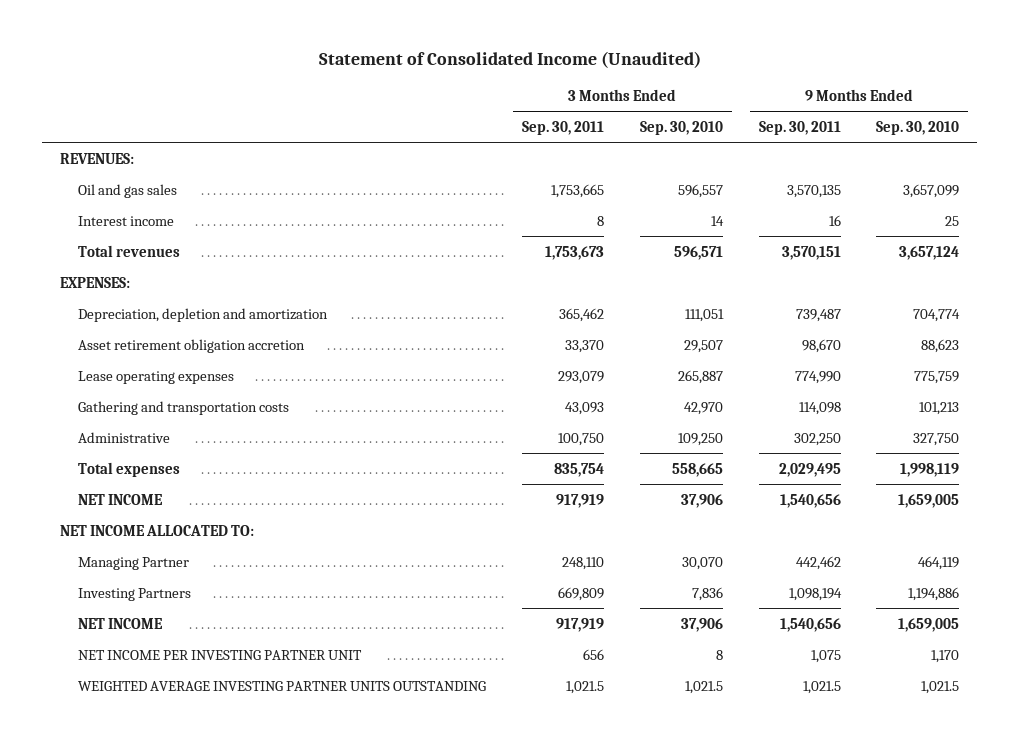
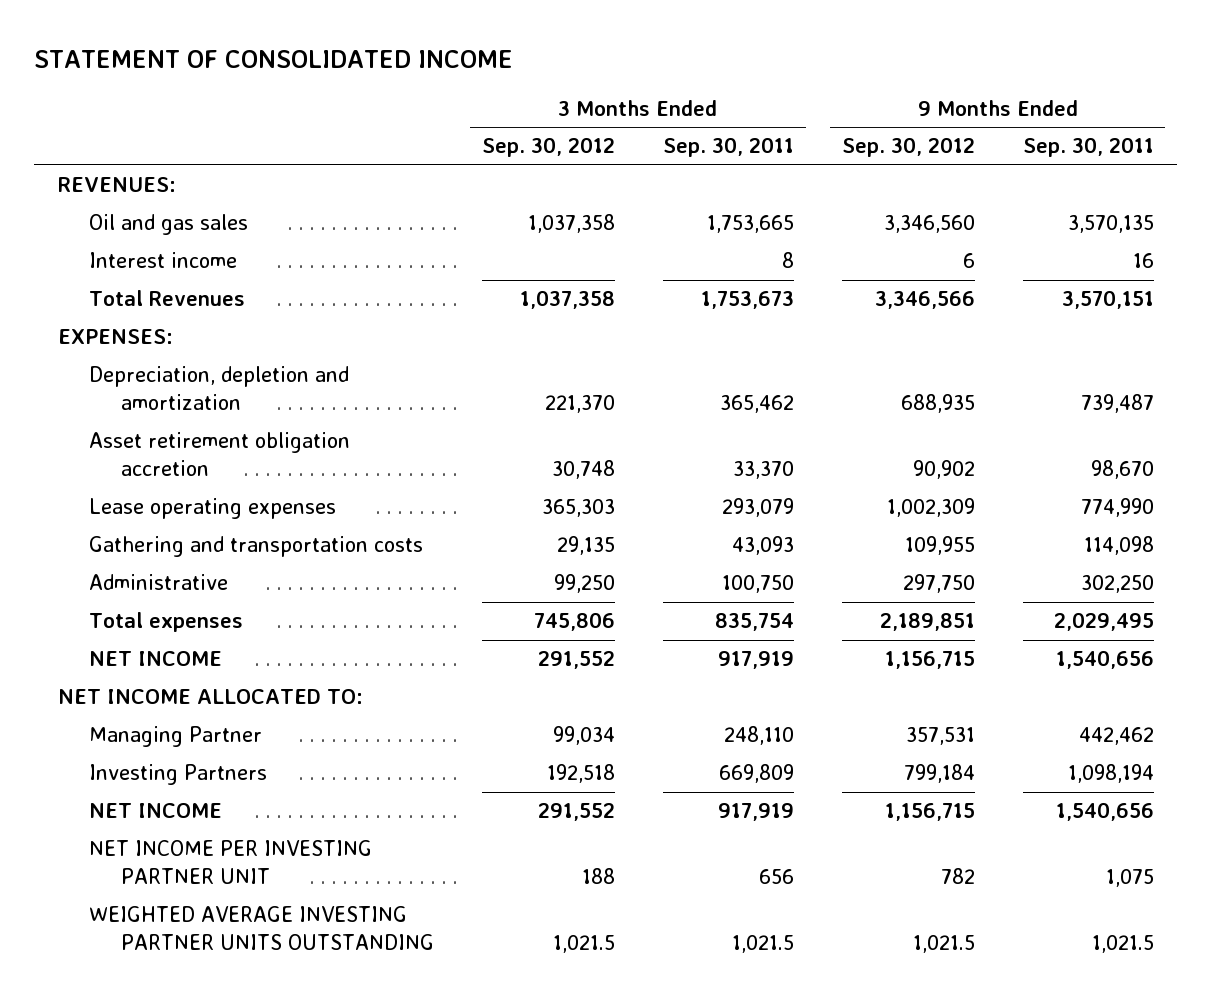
[318,51,701,69] Statement of Consolidated Income (Unaudited) -> [33,49,513,68] STATEMENT OF CONSOLIDATED INCOME
[639,120,723,135] Sep. 30, 2010 -> none
[876,120,960,135] Sep. 30, 2010 -> none
none -> [482,137,616,158] Sep. 30, 2012
none -> [841,137,975,158] Sep. 30, 2012
[78,244,181,257] Total revenues -> [89,290,246,307] Total Revenues

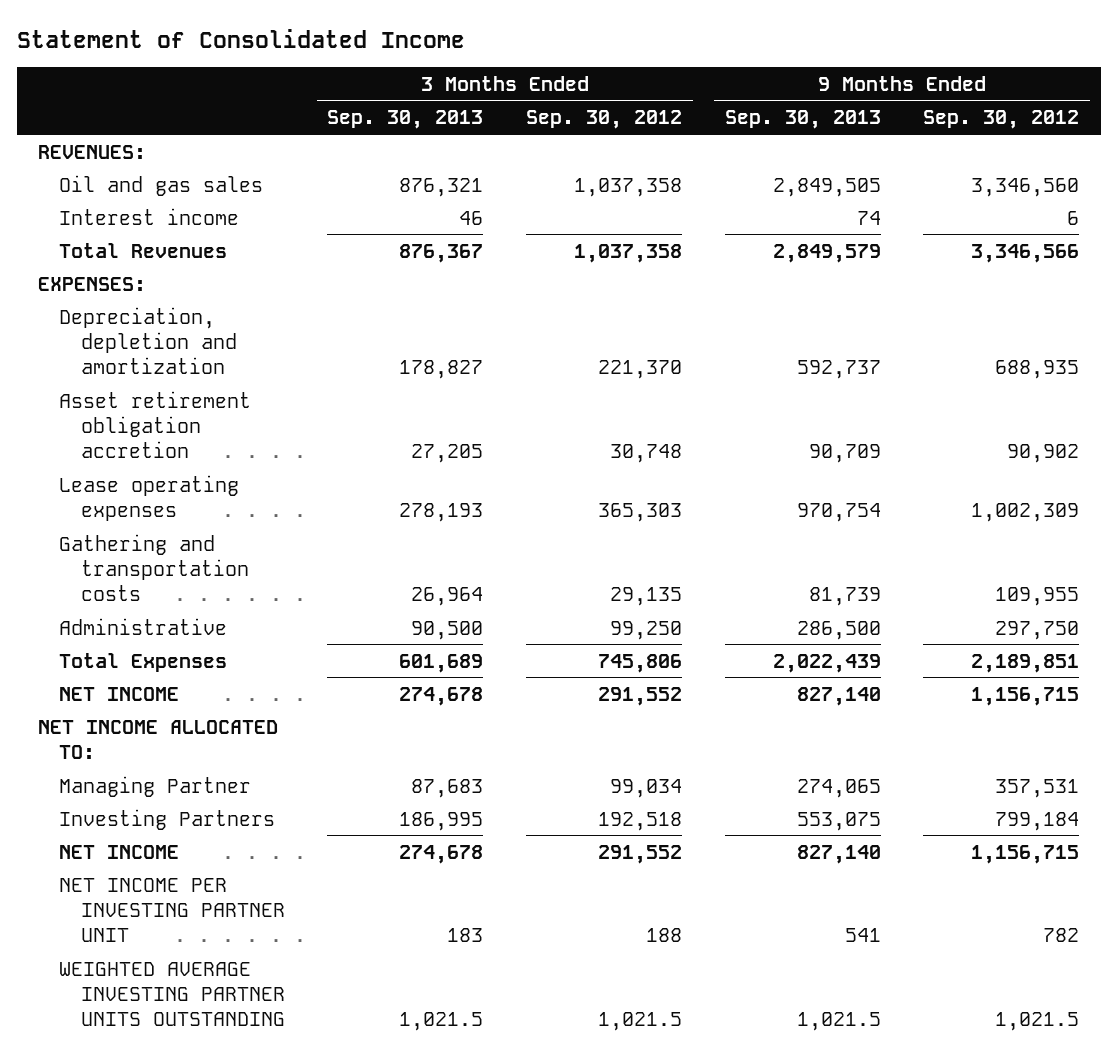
[33,49,513,68] STATEMENT OF CONSOLIDATED INCOME -> [16,28,465,48] Statement of Consolidated Income
[662,137,794,158] Sep. 30, 2011 -> none
[1022,137,1154,158] Sep. 30, 2011 -> none
none -> [327,110,484,130] Sep. 30, 2013
none -> [724,110,881,130] Sep. 30, 2013
[89,612,244,633] Total expenses -> [59,652,228,672] Total Expenses

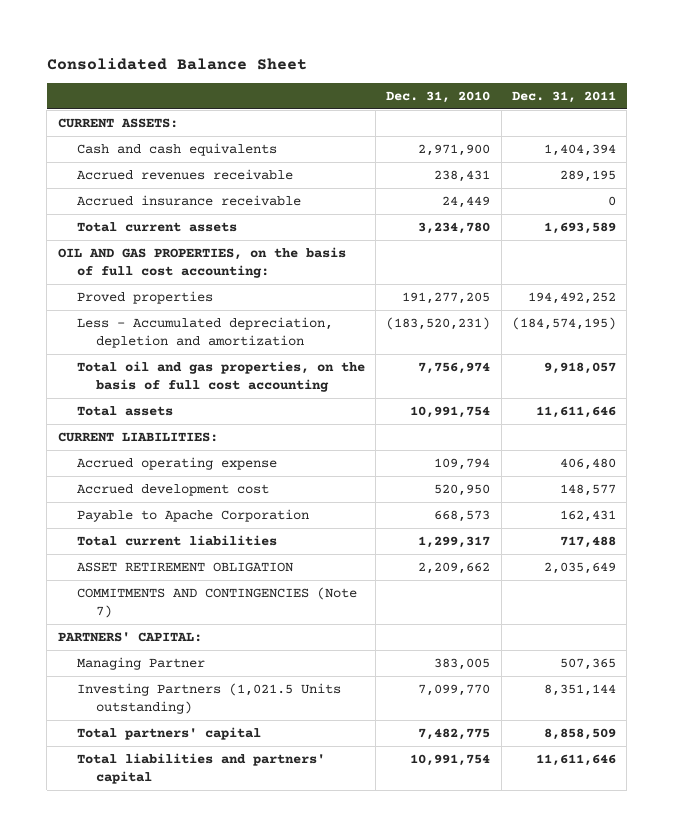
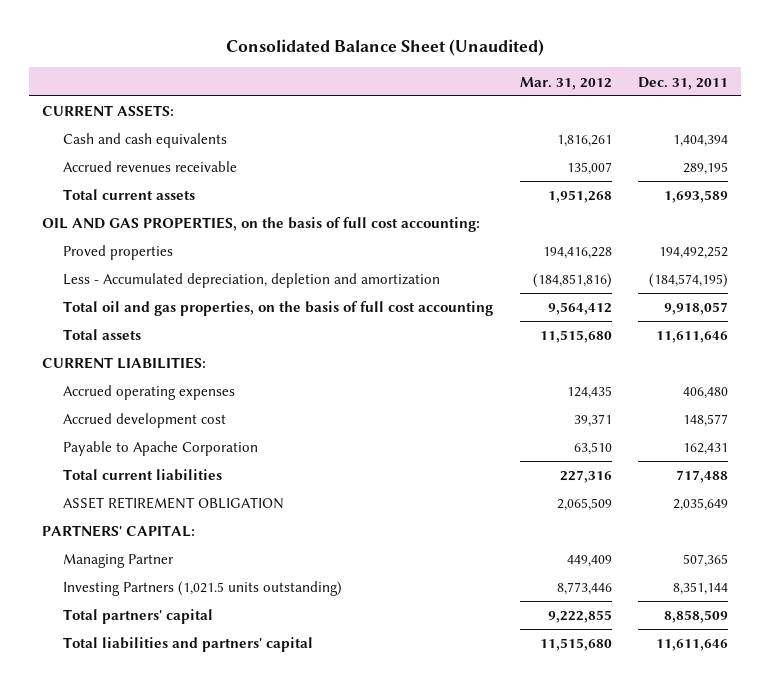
[46,57,307,70] Consolidated Balance Sheet -> [226,39,545,57] Consolidated Balance Sheet (Unaudited)
[386,90,491,103] Dec. 31, 2010 -> none
none -> [519,76,612,90] Mar. 31, 2012
[76,194,301,206] Accrued insurance receivable -> none
[76,456,277,470] Accrued operating expense -> [63,385,236,401] Accrued operating expenses
[76,586,357,618] COMMITMENTS AND CONTINGENCIES (Note 7) -> none
[76,682,341,714] Investing Partners (1,021.5 Units outstanding) -> [63,581,343,597] Investing Partners (1,021.5 units outstanding)

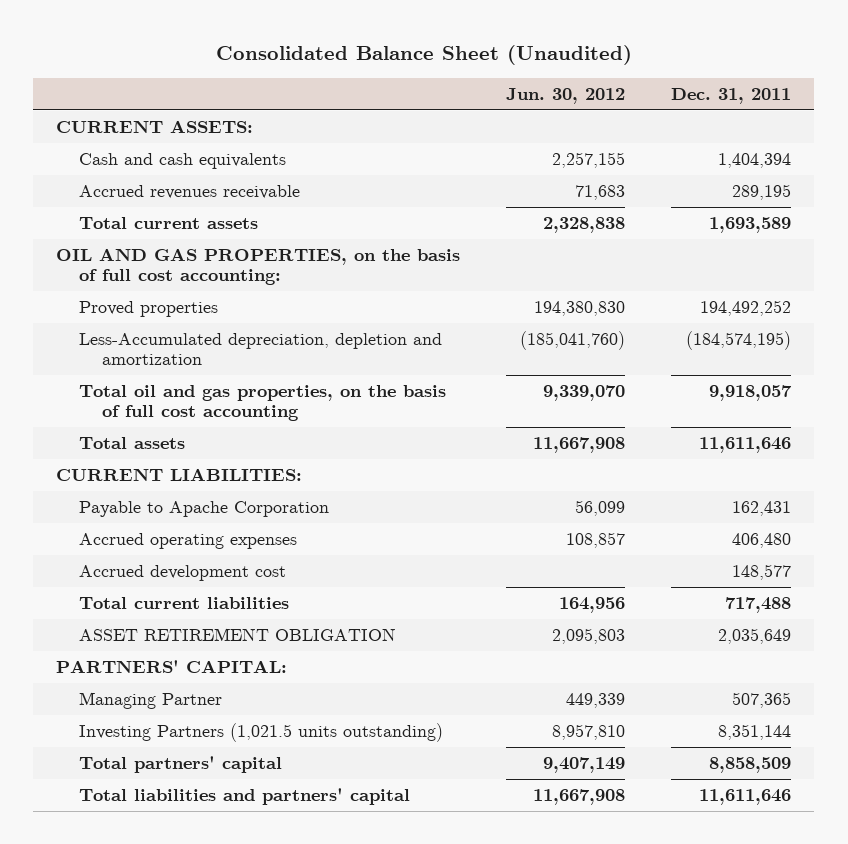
[519,76,612,90] Mar. 31, 2012 -> none
none -> [506,87,626,104] Jun. 30, 2012
[63,273,441,289] Less - Accumulated depreciation, depletion and amortization -> [79,332,443,366] Less-Accumulated depreciation, depletion and amortization
[63,441,259,457] Payable to Apache Corporation -> [79,500,330,517] Payable to Apache Corporation

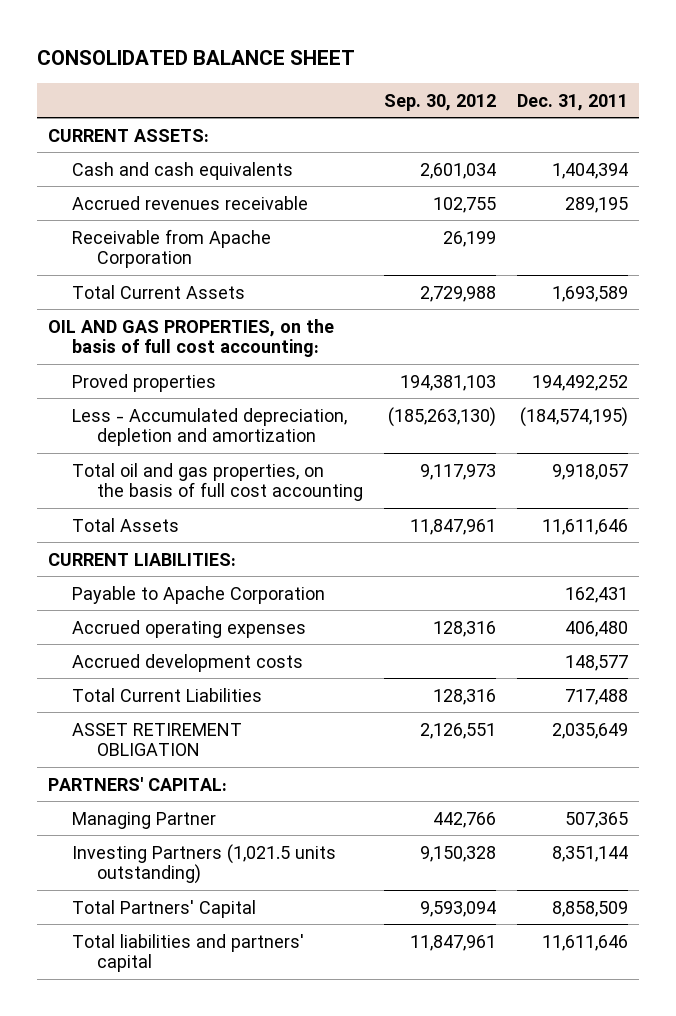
[215,45,632,66] Consolidated Balance Sheet (Unaudited) -> [37,49,356,65] CONSOLIDATED BALANCE SHEET
[506,87,626,104] Jun. 30, 2012 -> none
none -> [384,93,497,111] Sep. 30, 2012
none -> [72,228,272,269] Receivable from Apache Corporation
[79,216,259,229] Total current assets -> [72,284,246,299] Total Current Assets
[79,332,443,366] Less-Accumulated depreciation, depletion and amortization -> [72,407,348,447] Less - Accumulated depreciation, depletion and amortization
[79,436,186,449] Total assets -> [72,517,180,532] Total Assets
[79,564,287,581] Accrued development cost -> [72,653,304,672] Accrued development costs
[79,596,290,609] Total current liabilities -> [72,687,263,702] Total Current Liabilities
[79,755,283,773] Total partners' capital -> [72,899,257,918] Total Partners' Capital

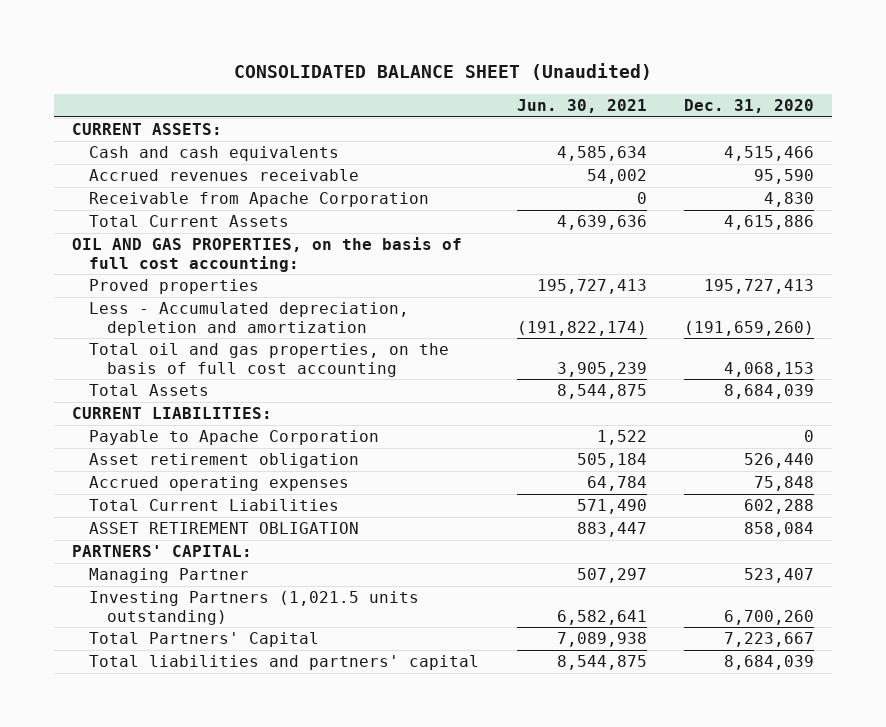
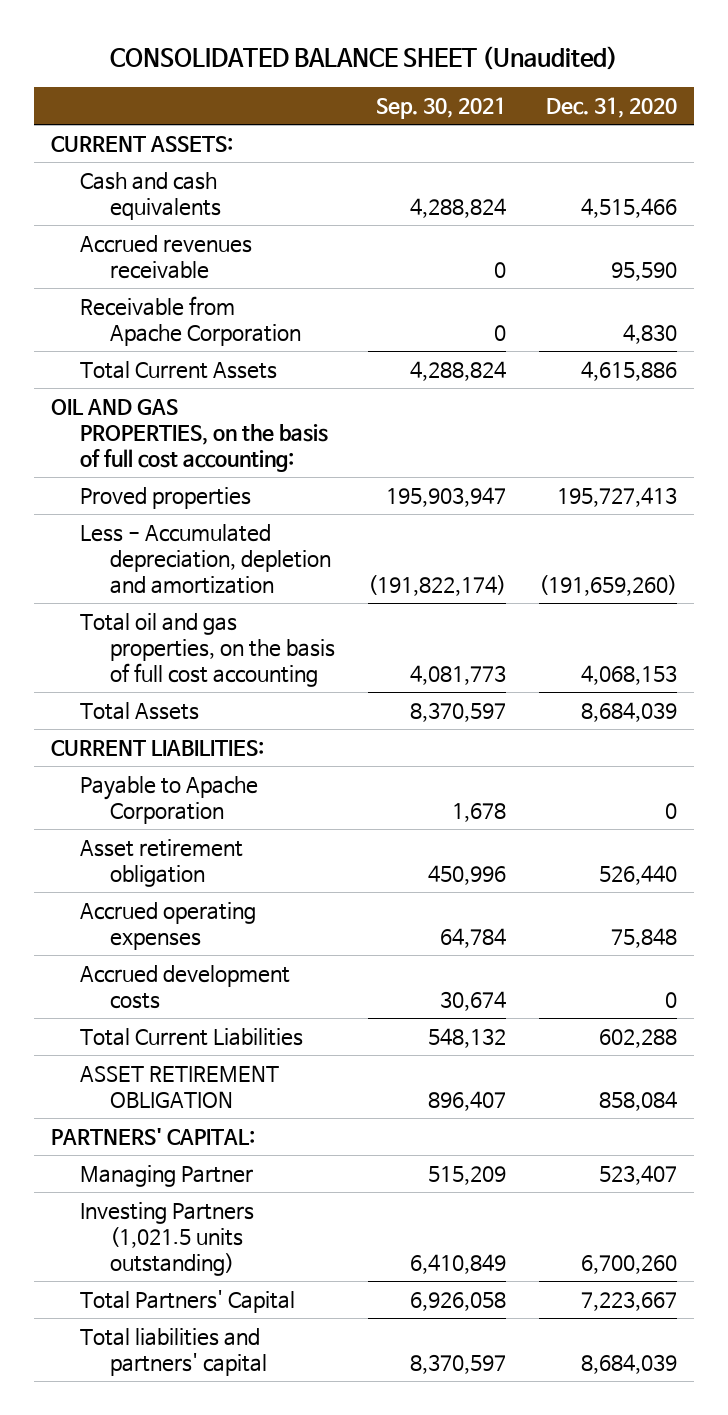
[516,99,647,114] Jun. 30, 2021 -> none
none -> [376,97,507,120] Sep. 30, 2021
none -> [80,964,291,1009] Accrued development costs

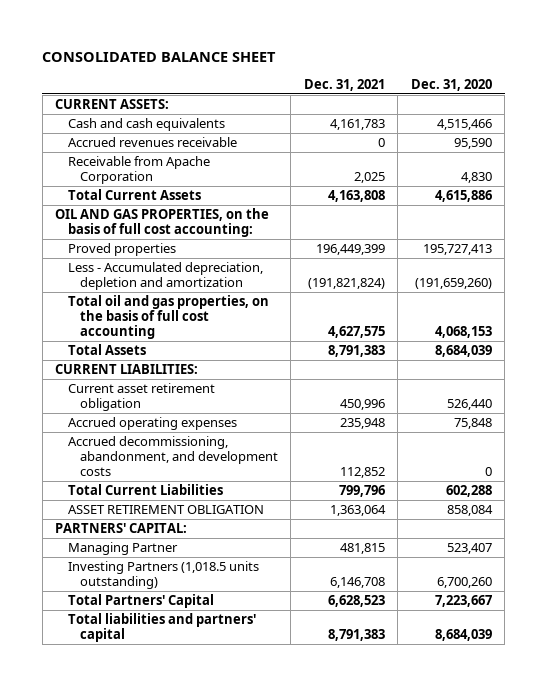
[110,46,619,71] CONSOLIDATED BALANCE SHEET (Unaudited) -> [42,52,277,63] CONSOLIDATED BALANCE SHEET
[376,97,507,120] Sep. 30, 2021 -> none
none -> [303,78,385,91] Dec. 31, 2021
[80,775,259,824] Payable to Apache Corporation -> none
[80,838,244,887] Asset retirement obligation -> [67,382,215,411] Current asset retirement obligation
[80,964,291,1009] Accrued development costs -> [67,435,278,477] Accrued decommissioning, abandonment, and development costs
[80,1201,255,1276] Investing Partners (1,021.5 units outstanding) -> [67,560,259,589] Investing Partners (1,018.5 units outstanding)

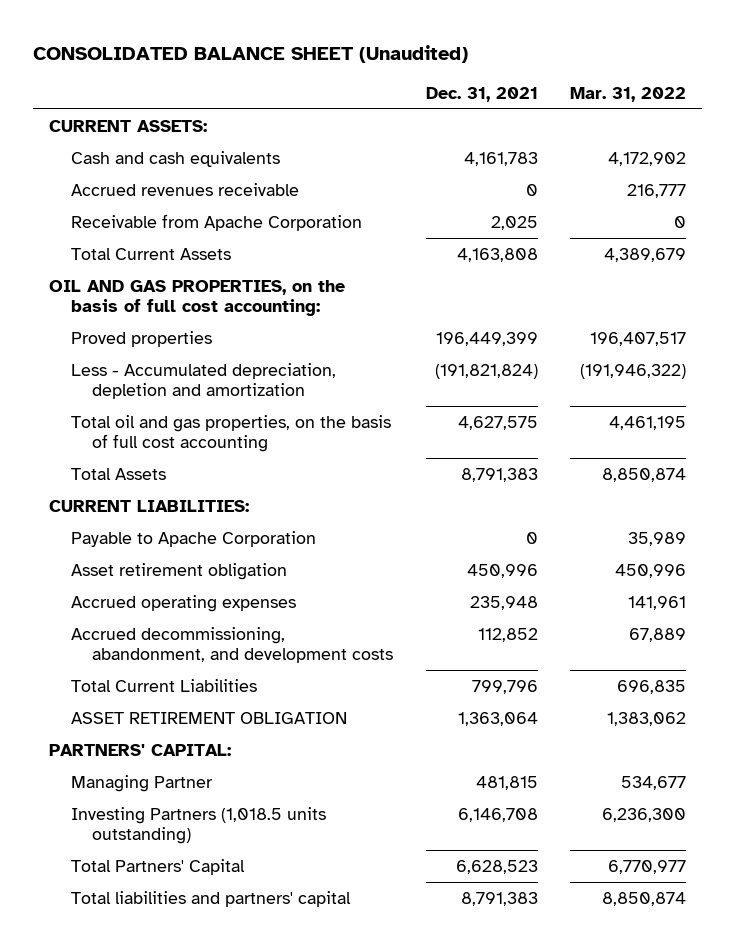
[42,52,277,63] CONSOLIDATED BALANCE SHEET -> [32,44,468,63] CONSOLIDATED BALANCE SHEET (Unaudited)
[410,78,492,91] Dec. 31, 2020 -> none
none -> [570,86,687,102] Mar. 31, 2022
none -> [70,530,316,547] Payable to Apache Corporation
[67,382,215,411] Current asset retirement obligation -> [70,562,287,580] Asset retirement obligation

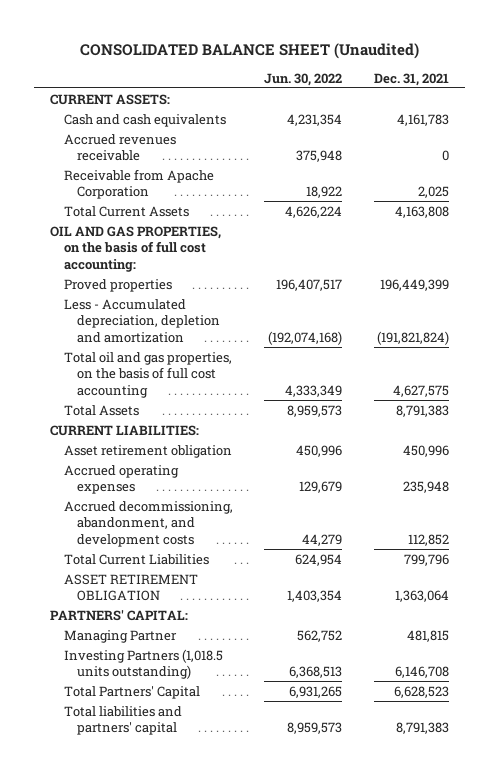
[570,86,687,102] Mar. 31, 2022 -> none
none -> [264,72,343,86] Jun. 30, 2022
[70,530,316,547] Payable to Apache Corporation -> none

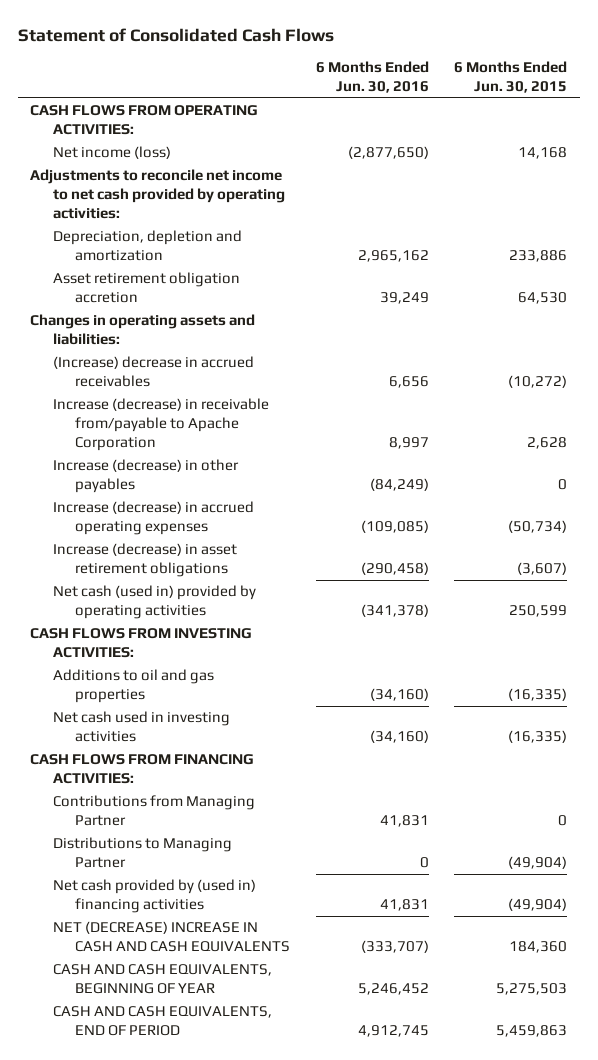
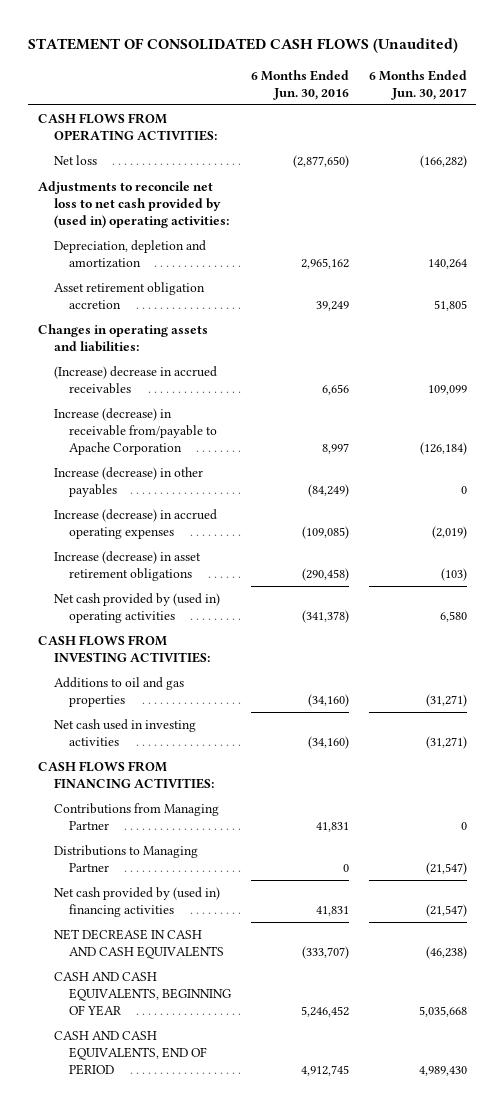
[17,27,334,42] Statement of Consolidated Cash Flows -> [28,38,459,54] STATEMENT OF CONSOLIDATED CASH FLOWS (Unaudited)
[454,61,568,94] 6 Months Ended Jun. 30, 2015 -> none
none -> [368,69,467,100] 6 Months Ended Jun. 30, 2017
[52,146,171,160] Net income (loss) -> [53,155,97,166] Net loss
[30,169,285,220] Adjustments to reconcile net income to net cash provided by operating activities: -> [37,181,229,228] Adjustments to reconcile net loss to net cash provided by (used in) operating activities:
[52,585,256,620] Net cash (used in) provided by operating activities -> [53,593,220,624] Net cash provided by (used in) operating activities
[52,921,290,953] NET (DECREASE) INCREASE IN CASH AND CASH EQUIVALENTS -> [53,929,225,960] NET DECREASE IN CASH AND CASH EQUIVALENTS

